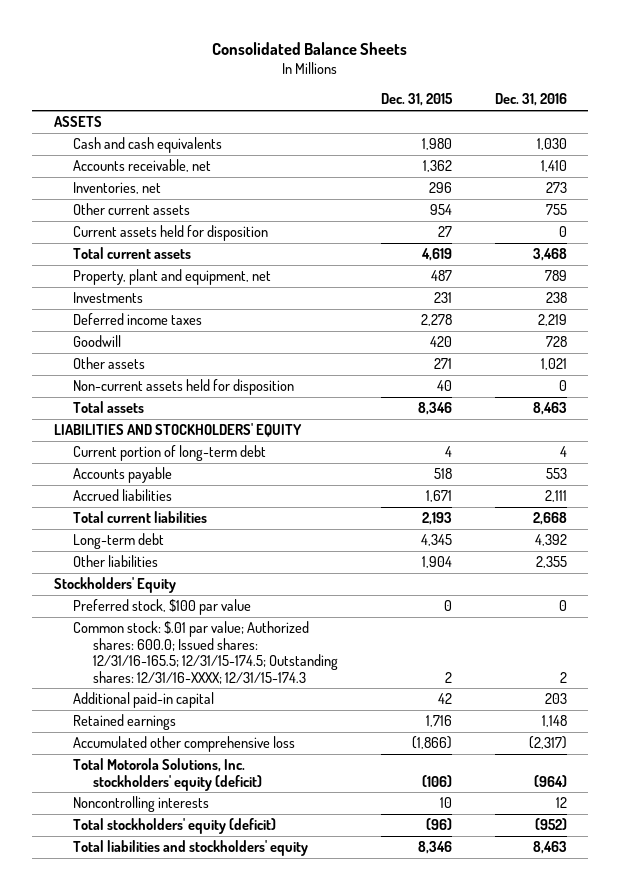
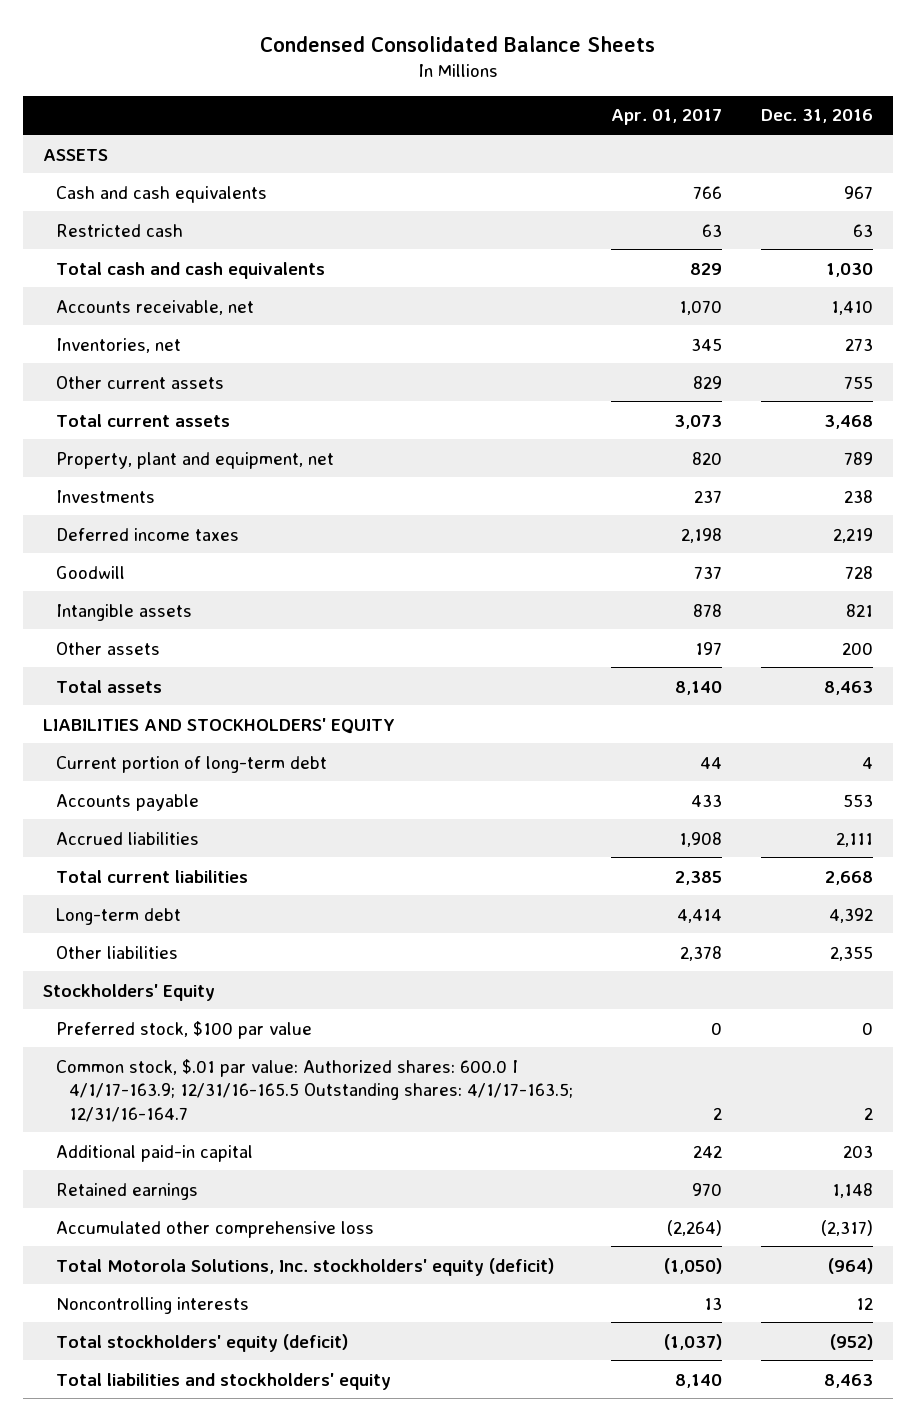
[212,41,408,55] Consolidated Balance Sheets -> [259,36,655,53] Condensed Consolidated Balance Sheets
[380,93,453,107] Dec. 31, 2015 -> none
none -> [611,109,723,126] Apr. 01, 2017
[536,138,567,151] 1,030 -> [844,185,874,199] 967
none -> [55,223,183,237] Restricted cash
none -> [55,261,325,279] Total cash and cash equivalents
[73,225,269,242] Current assets held for disposition -> none
[73,379,295,396] Non-current assets held for disposition -> none
none -> [55,603,192,621] Intangible assets
[540,358,567,371] 1,021 -> [842,641,874,655] 200
[73,621,338,684] Common stock: $.01 par value; Authorized shares: 600.0; Issued shares: 12/31/16-165.5; 12/31/15-174.5; Outstanding shares: 12/31/16-XXXX; 12/31/15-174.3 -> [55,1058,573,1122] Common stock, $.01 par value: Authorized shares: 600.0 I 4/1/17-163.9; 12/31/16-165.5 Outstanding shares: 4/1/17-163.5; 12/31/16-164.7

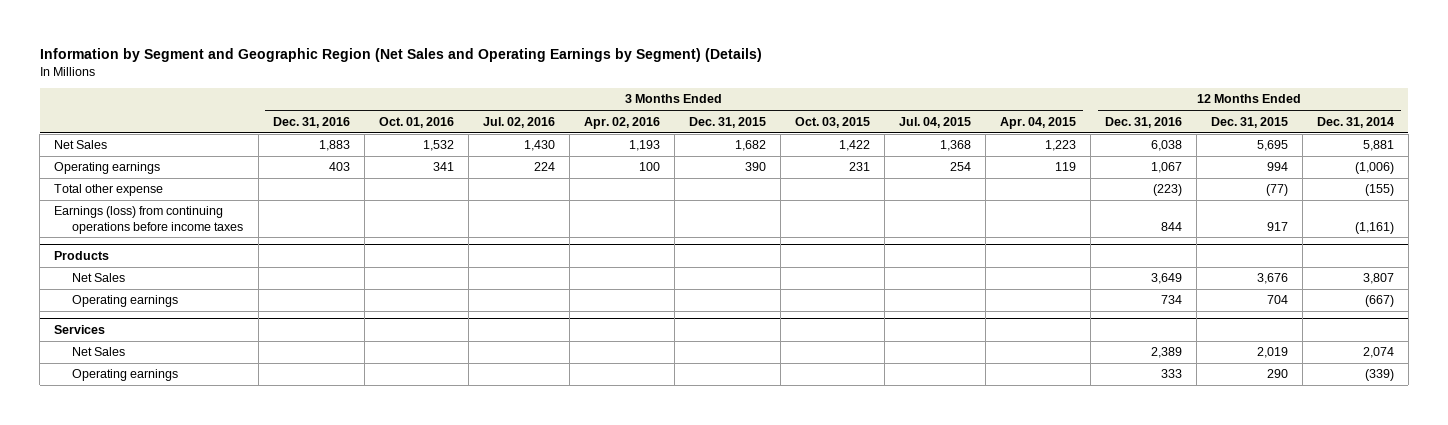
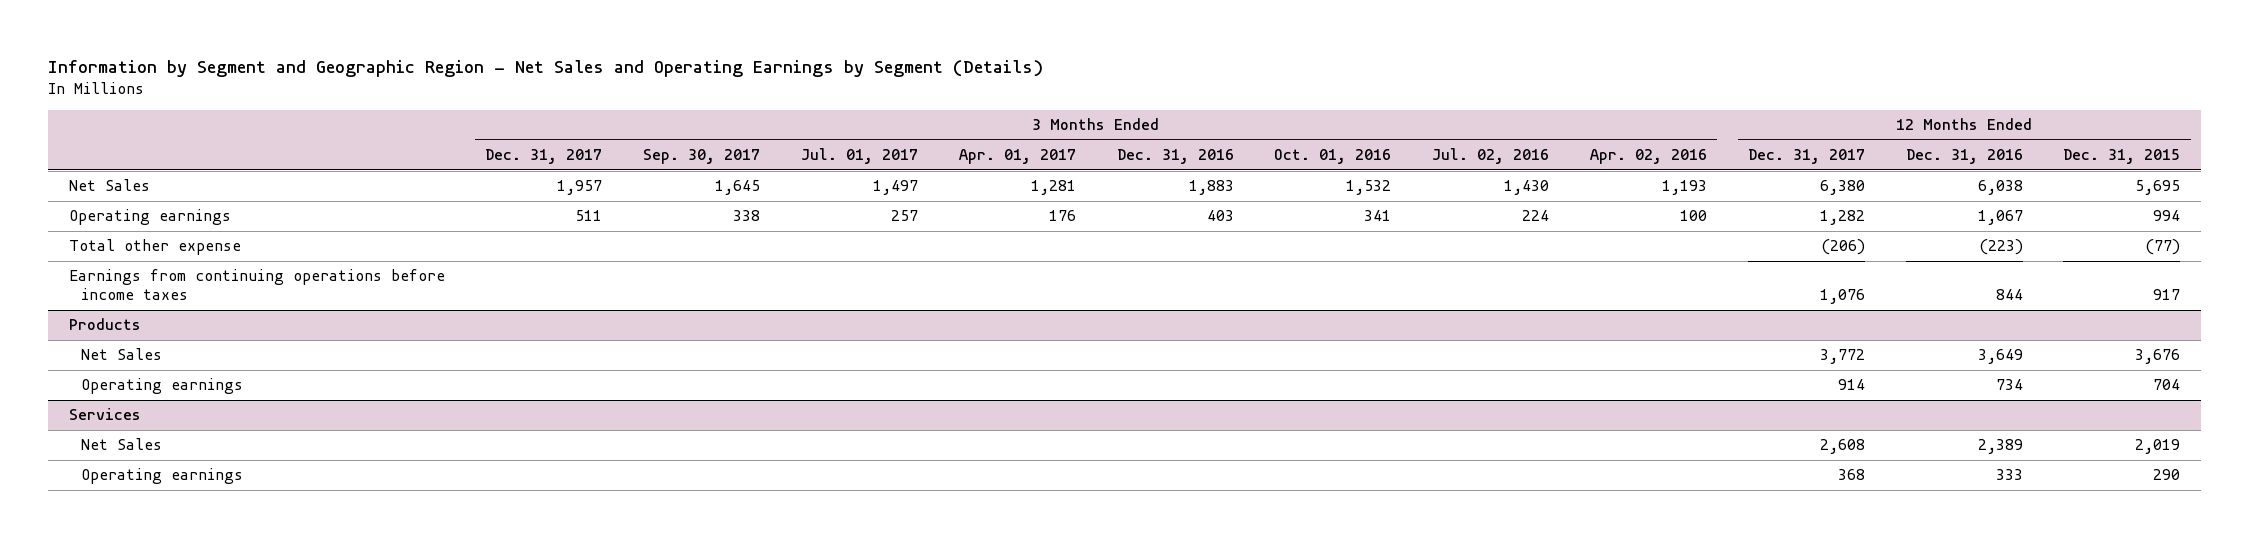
[39,48,762,63] Information by Segment and Geographic Region (Net Sales and Operating Earnings by Segment) (Details) -> [48,59,1044,77] Information by Segment and Geographic Region - Net Sales and Operating Earnings by Segment (Details)
[688,116,766,128] Dec. 31, 2015 -> none
[794,116,870,128] Oct. 03, 2015 -> none
[898,116,971,128] Jul. 04, 2015 -> none
[999,116,1076,129] Apr. 04, 2015 -> none
[1316,116,1394,128] Dec. 31, 2014 -> none
none -> [485,149,603,165] Dec. 31, 2017
none -> [643,149,761,165] Sep. 30, 2017
none -> [800,148,918,165] Jul. 01, 2017
none -> [958,149,1076,165] Apr. 01, 2017
none -> [1747,149,1865,165] Dec. 31, 2017
[54,206,244,234] Earnings (loss) from continuing operations before income taxes -> [68,269,445,301] Earnings from continuing operations before income taxes

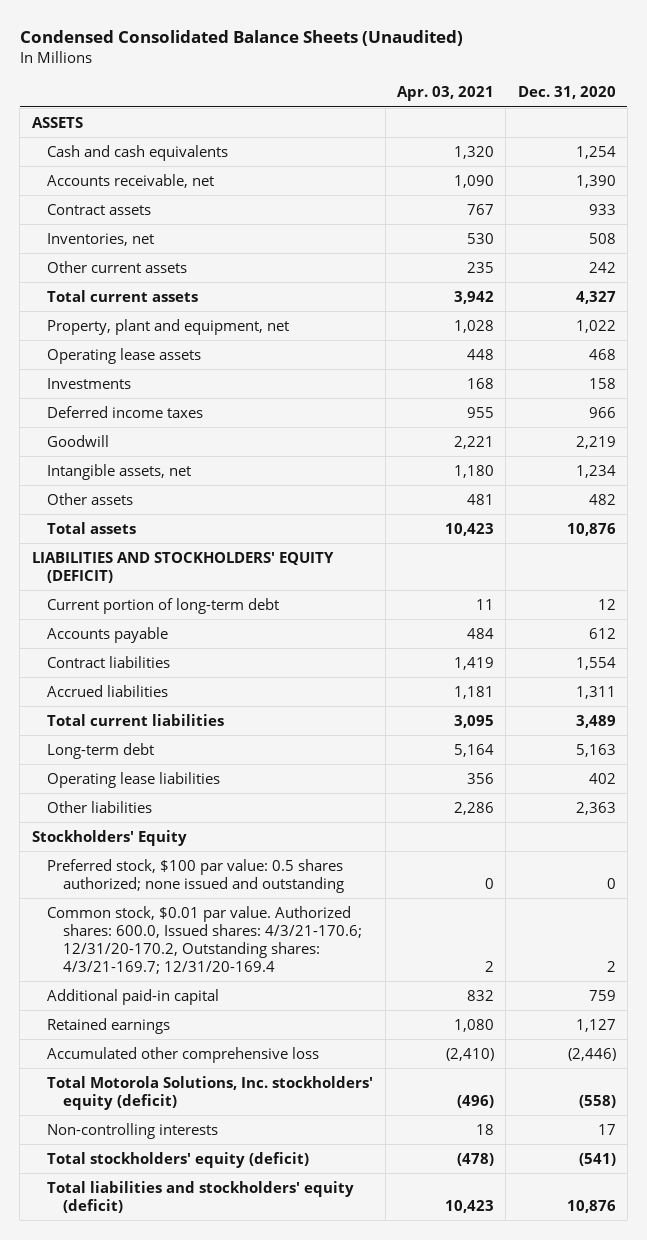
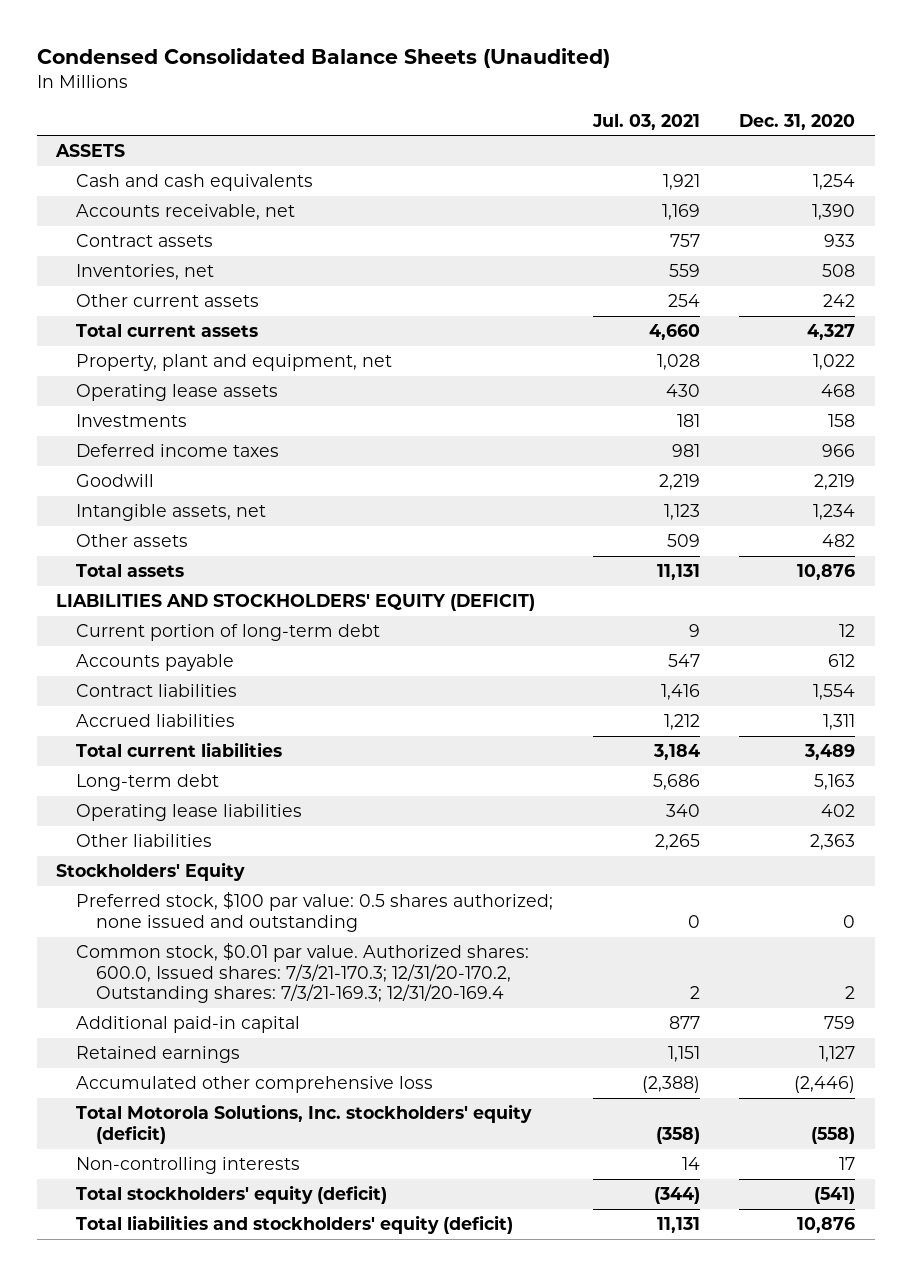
[396,86,494,102] Apr. 03, 2021 -> none
none -> [591,113,700,130] Jul. 03, 2021
[47,905,362,974] Common stock, $0.01 par value. Authorized shares: 600.0, Issued shares: 4/3/21-170.6; 12/31/20-170.2, Outstanding shares: 4/3/21-169.7; 12/31/20-169.4 -> [76,943,530,1004] Common stock, $0.01 par value. Authorized shares: 600.0, Issued shares: 7/3/21-170.3; 12/31/20-170.2, Outstanding shares: 7/3/21-169.3; 12/31/20-169.4

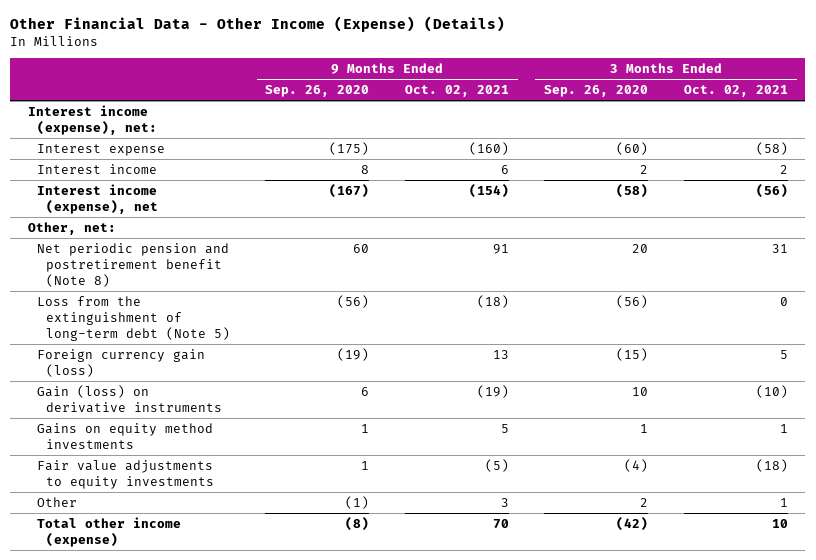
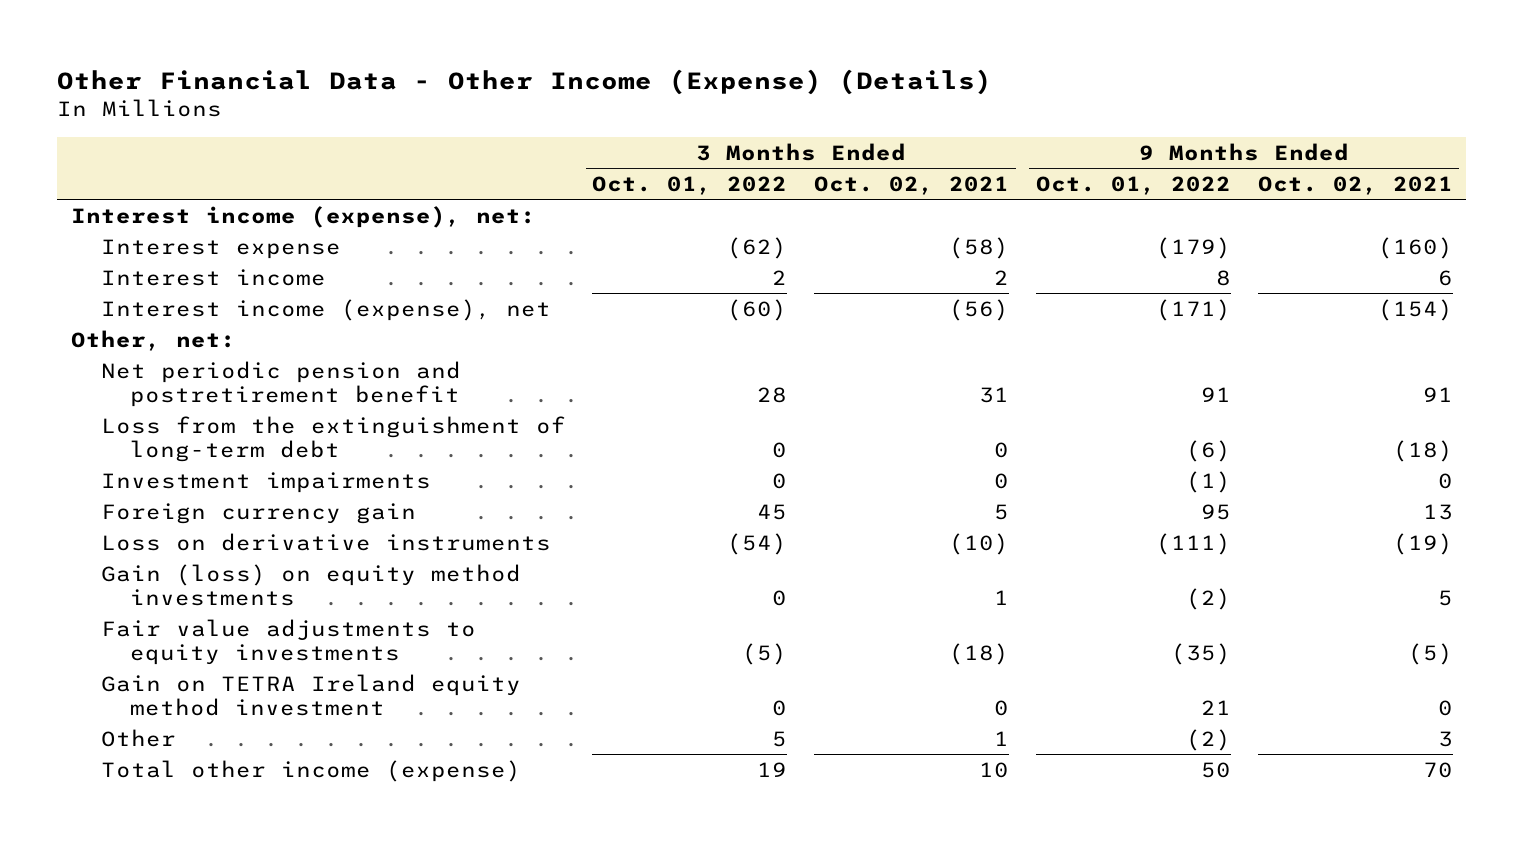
[265,84,370,97] Sep. 26, 2020 -> none
[544,84,649,97] Sep. 26, 2020 -> none
none -> [592,175,788,195] Oct. 01, 2022
none -> [1035,175,1231,195] Oct. 01, 2022
[37,242,230,287] Net periodic pension and postretirement benefit (Note 8) -> [100,360,461,407] Net periodic pension and postretirement benefit
[37,295,231,341] Loss from the extinguishment of long-term debt (Note 5) -> [100,415,566,462] Loss from the extinguishment of long-term debt
none -> [100,471,431,493] Investment impairments
[37,348,206,377] Foreign currency gain (loss) -> [100,502,416,524] Foreign currency gain
[37,384,223,413] Gain (loss) on derivative instruments -> [100,532,551,551] Loss on derivative instruments
[37,422,214,449] Gains on equity method investments -> [100,563,521,606] Gain (loss) on equity method investments
none -> [100,673,521,716] Gain on TETRA Ireland equity method investment

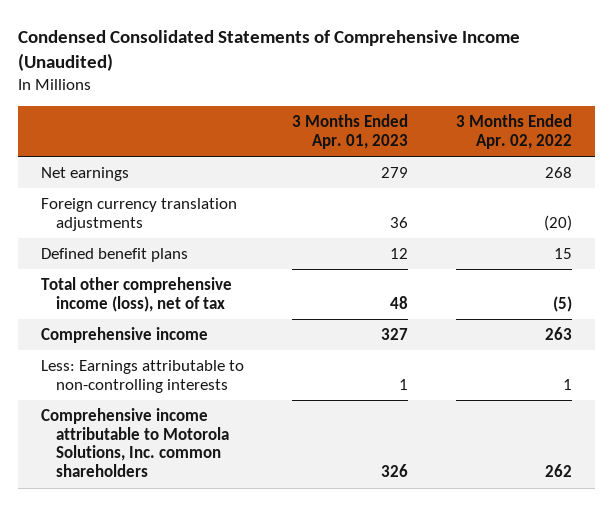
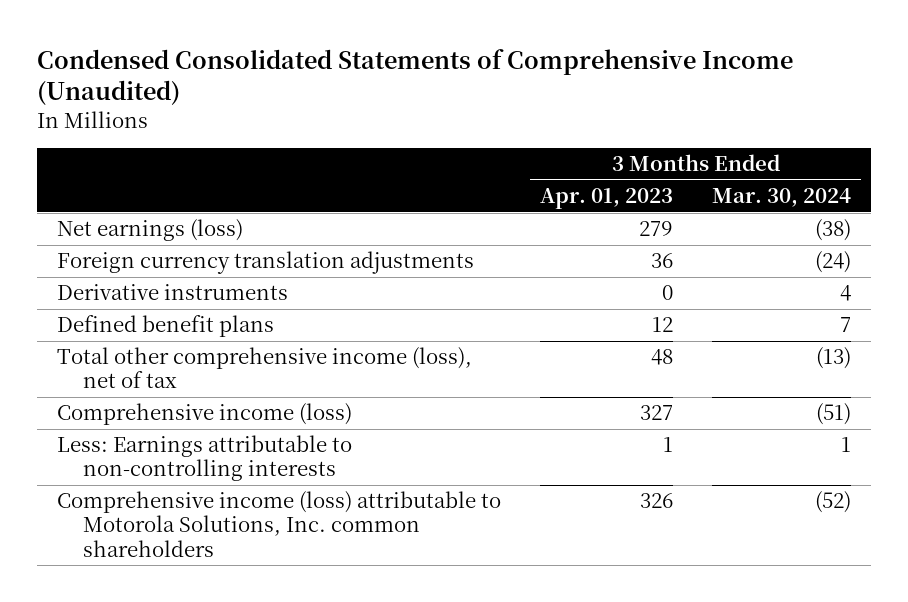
[455,114,572,149] 3 Months Ended Apr. 02, 2022 -> none
none -> [712,188,852,208] Mar. 30, 2024
[41,166,130,181] Net earnings -> [56,219,243,242] Net earnings (loss)
none -> [56,284,288,301] Derivative instruments
[41,326,209,343] Comprehensive income -> [56,403,352,426] Comprehensive income (loss)
[41,407,230,478] Comprehensive income attributable to Motorola Solutions, Inc. common shareholders -> [56,491,501,557] Comprehensive income (loss) attributable to Motorola Solutions, Inc. common shareholders

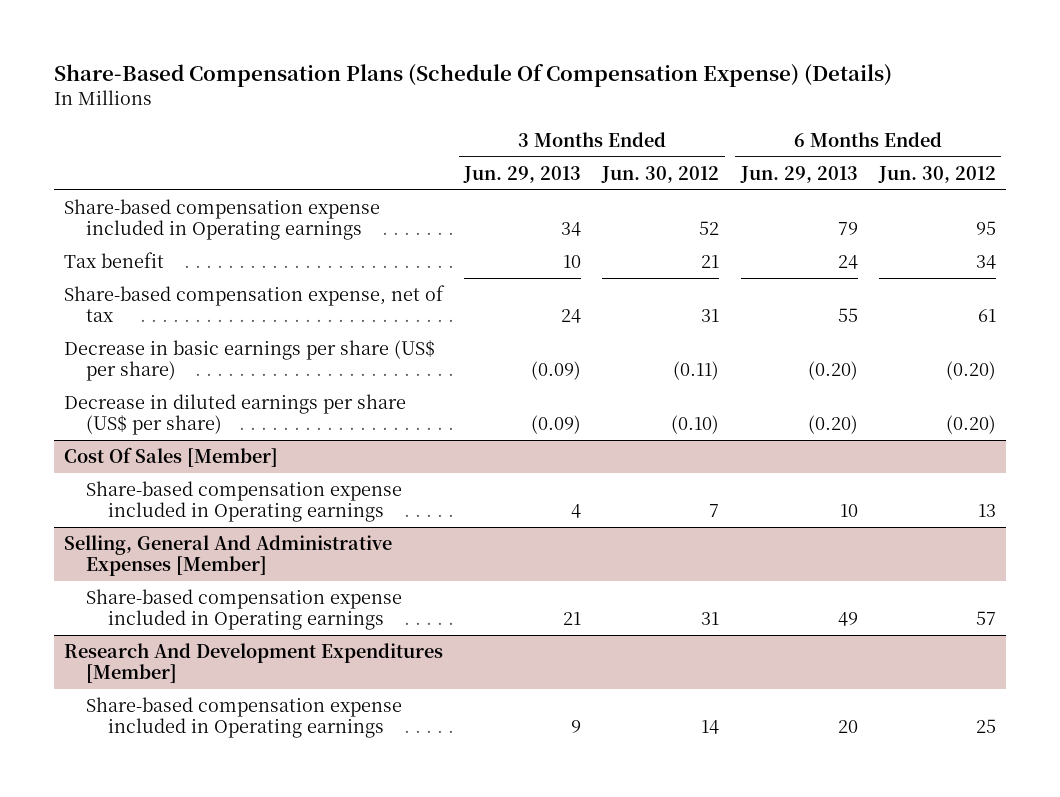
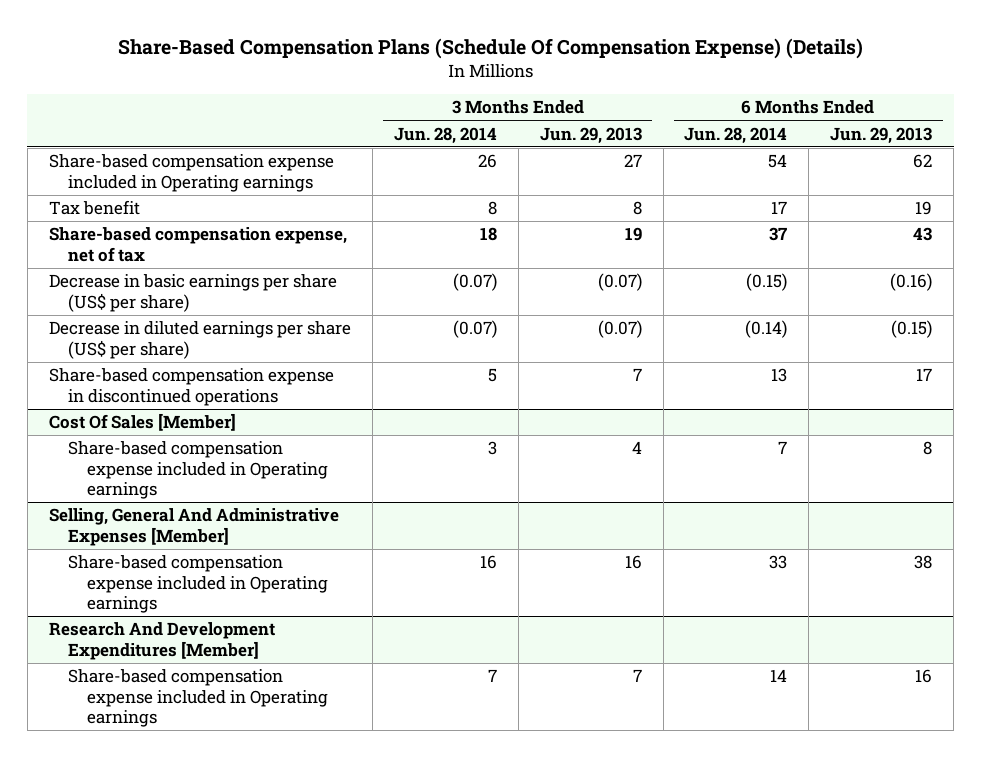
[601,165,720,183] Jun. 30, 2012 -> none
[877,165,996,183] Jun. 30, 2012 -> none
none -> [393,126,497,144] Jun. 28, 2014
none -> [684,126,788,144] Jun. 28, 2014
[561,222,582,237] 34 -> [623,154,642,168] 27
[837,222,858,236] 79 -> [913,154,933,169] 62
[563,255,582,269] 10 -> [632,201,642,216] 8
[837,255,858,270] 24 -> [915,201,933,216] 19
[561,309,582,324] 24 -> [624,227,642,242] 19
[837,308,858,323] 55 -> [913,227,933,242] 43
[531,361,582,381] (0.09) -> [597,273,642,292] (0.07)
[807,361,858,381] (0.20) -> [890,273,933,292] (0.16)
[531,415,582,435] (0.09) -> [597,320,642,339] (0.07)
[807,415,858,435] (0.20) -> [891,320,933,339] (0.15)
none -> [48,368,334,406] Share-based compensation expense in discontinued operations
[839,504,858,518] 10 -> [923,441,933,456] 8
[563,612,582,626] 21 -> [624,555,642,570] 16
[837,612,858,627] 49 -> [914,555,933,570] 38
[571,720,582,734] 9 -> [632,669,642,683] 7
[837,720,858,734] 20 -> [915,669,933,684] 16

